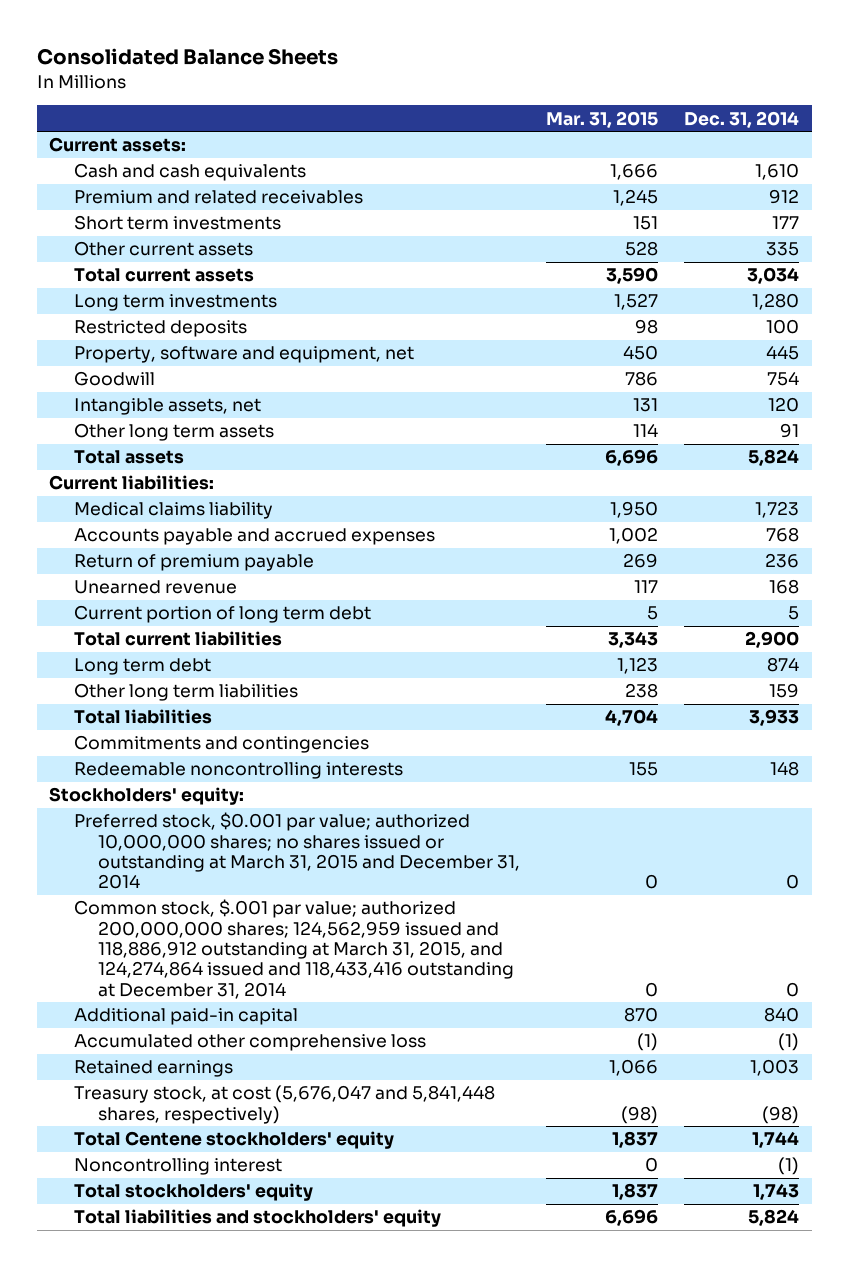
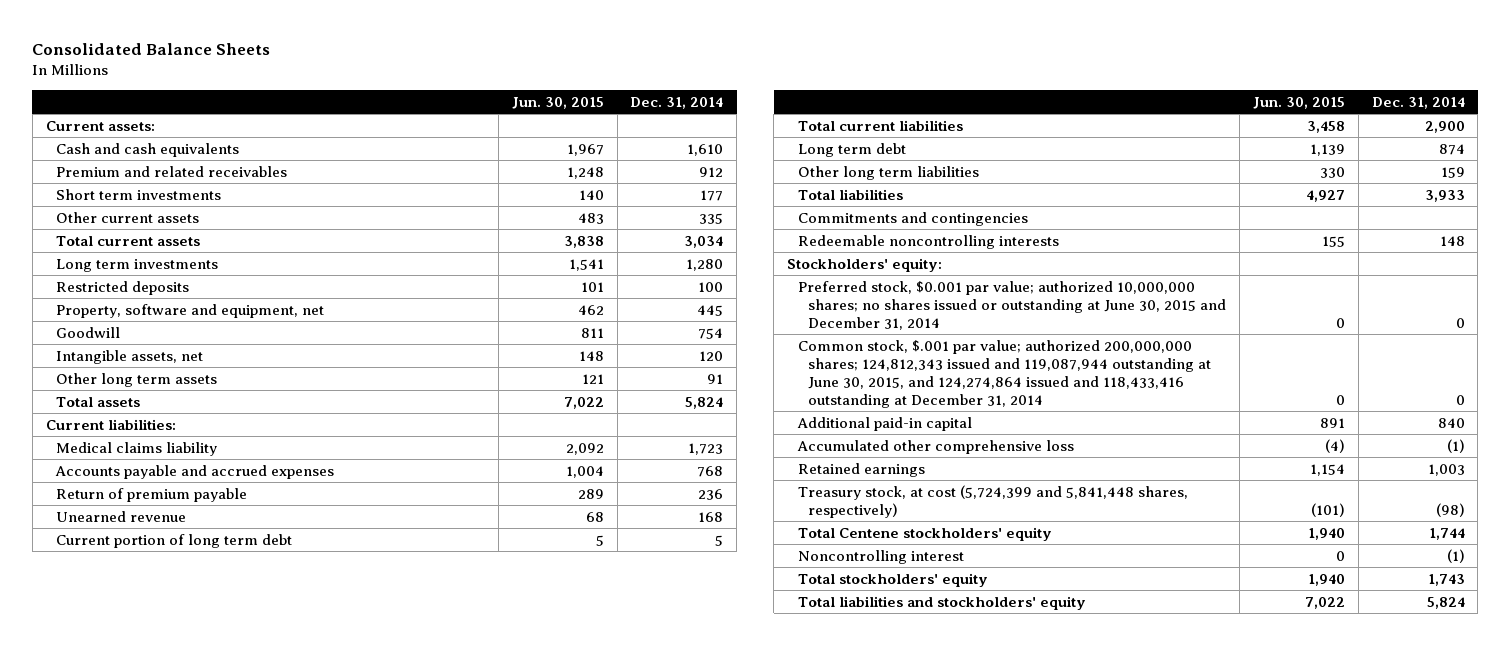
[546,110,659,128] Mar. 31, 2015 -> none
none -> [511,96,604,109] Jun. 30, 2015
[73,812,521,890] Preferred stock, $0.001 par value; authorized 10,000,000 shares; no shares issued or outstanding at March 31, 2015 and December 31, 2014 -> [797,280,1227,330] Preferred stock, $0.001 par value; authorized 10,000,000 shares; no shares issued or outstanding at June 30, 2015 and December 31, 2014
[73,899,515,999] Common stock, $.001 par value; authorized 200,000,000 shares; 124,562,959 issued and 118,886,912 outstanding at March 31, 2015, and 124,274,864 issued and 118,433,416 outstanding at December 31, 2014 -> [797,339,1212,408] Common stock, $.001 par value; authorized 200,000,000 shares; 124,812,343 issued and 119,087,944 outstanding at June 30, 2015, and 124,274,864 issued and 118,433,416 outstanding at December 31, 2014
[73,1085,495,1124] Treasury stock, at cost (5,676,047 and 5,841,448 shares, respectively) -> [797,484,1188,518] Treasury stock, at cost (5,724,399 and 5,841,448 shares, respectively)

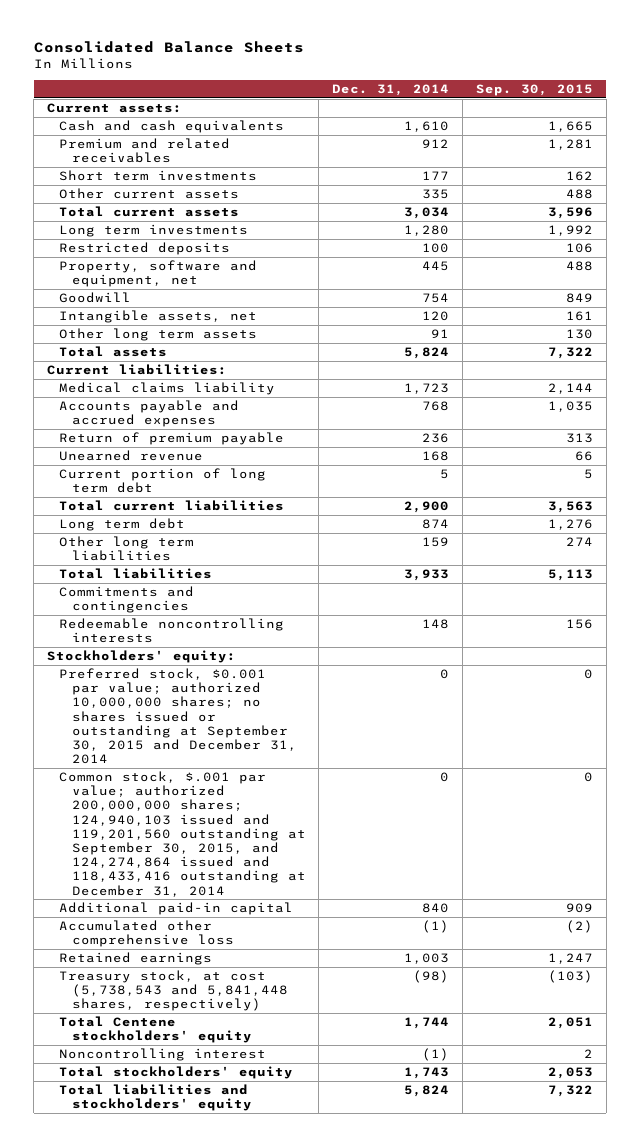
[511,96,604,109] Jun. 30, 2015 -> none
none -> [475,83,593,96] Sep. 30, 2015
[797,280,1227,330] Preferred stock, $0.001 par value; authorized 10,000,000 shares; no shares issued or outstanding at June 30, 2015 and December 31, 2014 -> [59,668,297,765] Preferred stock, $0.001 par value; authorized 10,000,000 shares; no shares issued or outstanding at September 30, 2015 and December 31, 2014
[797,339,1212,408] Common stock, $.001 par value; authorized 200,000,000 shares; 124,812,343 issued and 119,087,944 outstanding at June 30, 2015, and 124,274,864 issued and 118,433,416 outstanding at December 31, 2014 -> [59,771,306,897] Common stock, $.001 par value; authorized 200,000,000 shares; 124,940,103 issued and 119,201,560 outstanding at September 30, 2015, and 124,274,864 issued and 118,433,416 outstanding at December 31, 2014
[797,484,1188,518] Treasury stock, at cost (5,724,399 and 5,841,448 shares, respectively) -> [59,970,288,1012] Treasury stock, at cost (5,738,543 and 5,841,448 shares, respectively)

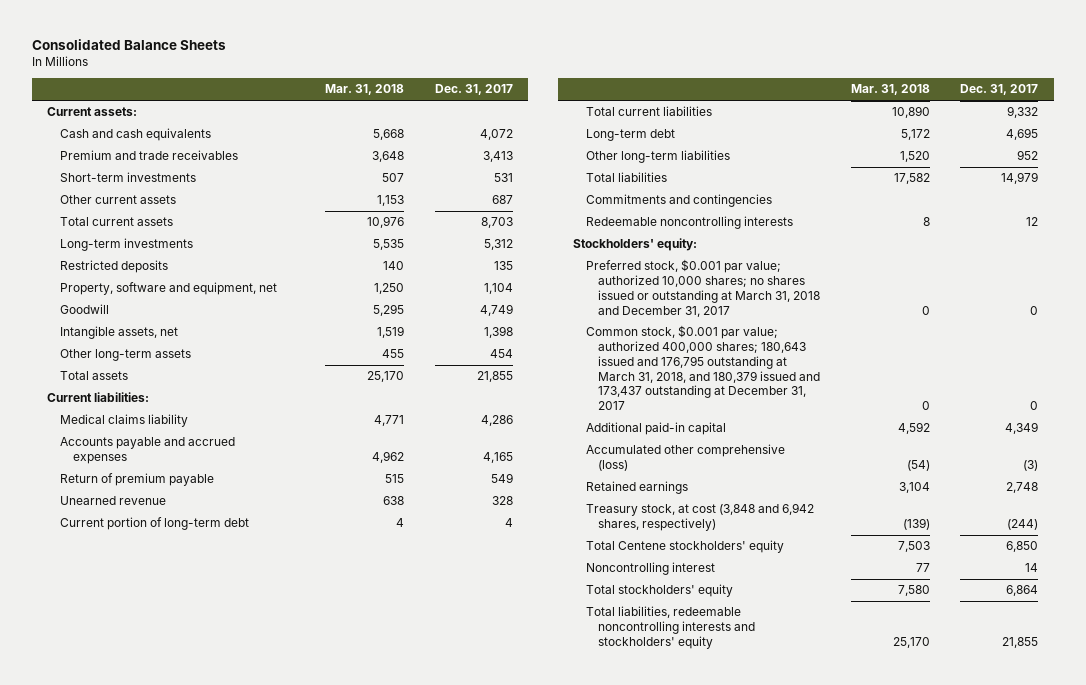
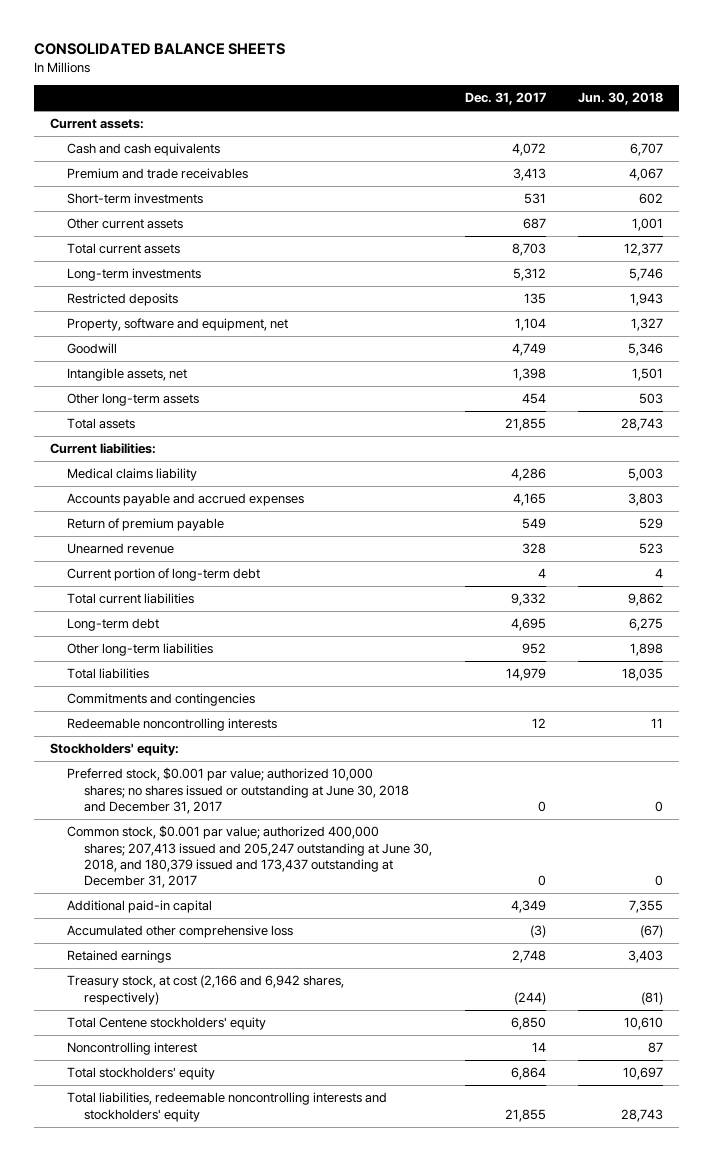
[32,39,227,51] Consolidated Balance Sheets -> [34,43,286,56] CONSOLIDATED BALANCE SHEETS
[325,84,405,96] Mar. 31, 2018 -> none
none -> [577,92,663,106] Jun. 30, 2018
[585,259,821,317] Preferred stock, $0.001 par value; authorized 10,000 shares; no shares issued or outstanding at March 31, 2018 and December 31, 2017 -> [67,767,410,815] Preferred stock, $0.001 par value; authorized 10,000 shares; no shares issued or outstanding at June 30, 2018 and December 31, 2017
[585,325,821,411] Common stock, $0.001 par value; authorized 400,000 shares; 180,643 issued and 176,795 outstanding at March 31, 2018, and 180,379 issued and 173,437 outstanding at December 31, 2017 -> [67,825,433,889] Common stock, $0.001 par value; authorized 400,000 shares; 207,413 issued and 205,247 outstanding at June 30, 2018, and 180,379 issued and 173,437 outstanding at December 31, 2017
[585,444,785,472] Accumulated other comprehensive (loss) -> [67,925,294,939] Accumulated other comprehensive loss
[585,503,814,532] Treasury stock, at cost (3,848 and 6,942 shares, respectively) -> [67,975,345,1005] Treasury stock, at cost (2,166 and 6,942 shares, respectively)

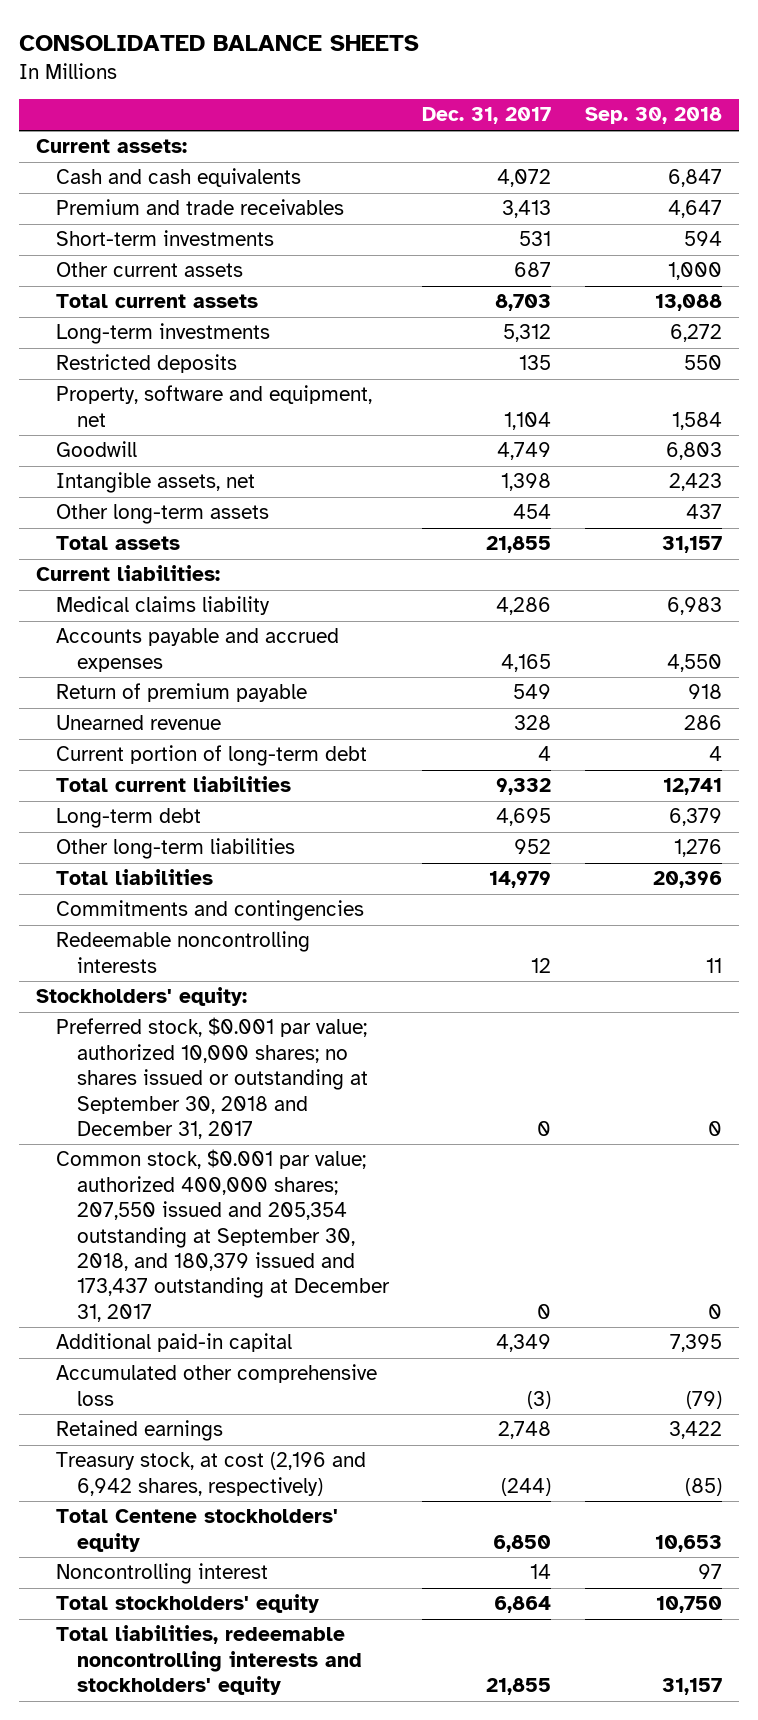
[577,92,663,106] Jun. 30, 2018 -> none
none -> [584,107,722,125] Sep. 30, 2018
[67,767,410,815] Preferred stock, $0.001 par value; authorized 10,000 shares; no shares issued or outstanding at June 30, 2018 and December 31, 2017 -> [56,1017,368,1139] Preferred stock, $0.001 par value; authorized 10,000 shares; no shares issued or outstanding at September 30, 2018 and December 31, 2017
[67,825,433,889] Common stock, $0.001 par value; authorized 400,000 shares; 207,413 issued and 205,247 outstanding at June 30, 2018, and 180,379 issued and 173,437 outstanding at December 31, 2017 -> [56,1149,390,1322] Common stock, $0.001 par value; authorized 400,000 shares; 207,550 issued and 205,354 outstanding at September 30, 2018, and 180,379 issued and 173,437 outstanding at December 31, 2017
[67,975,345,1005] Treasury stock, at cost (2,166 and 6,942 shares, respectively) -> [56,1452,367,1496] Treasury stock, at cost (2,196 and 6,942 shares, respectively)

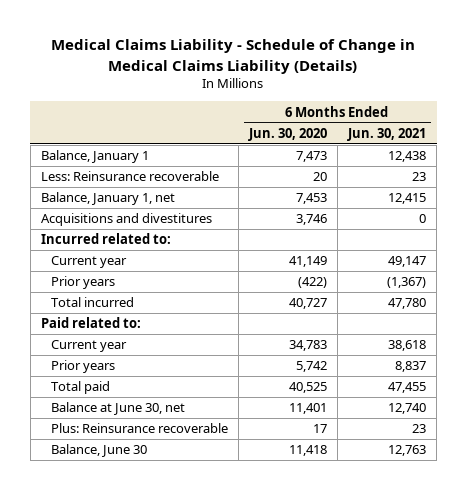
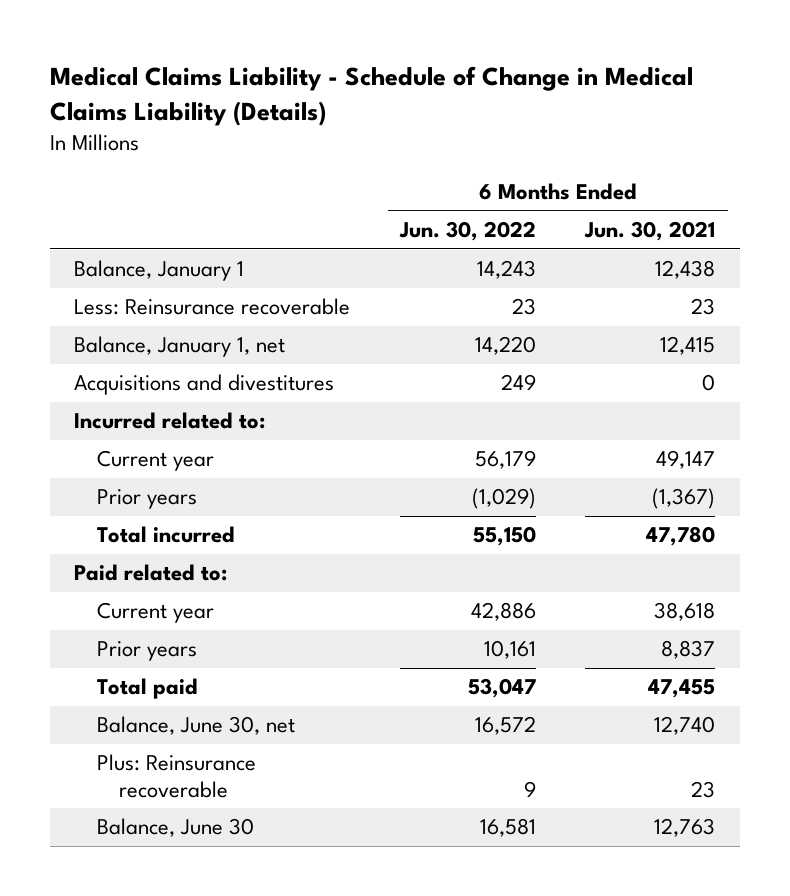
[247,127,327,141] Jun. 30, 2020 -> none
none -> [398,220,536,241] Jun. 30, 2022
[50,402,185,416] Balance at June 30, net -> [96,716,295,736] Balance, June 30, net

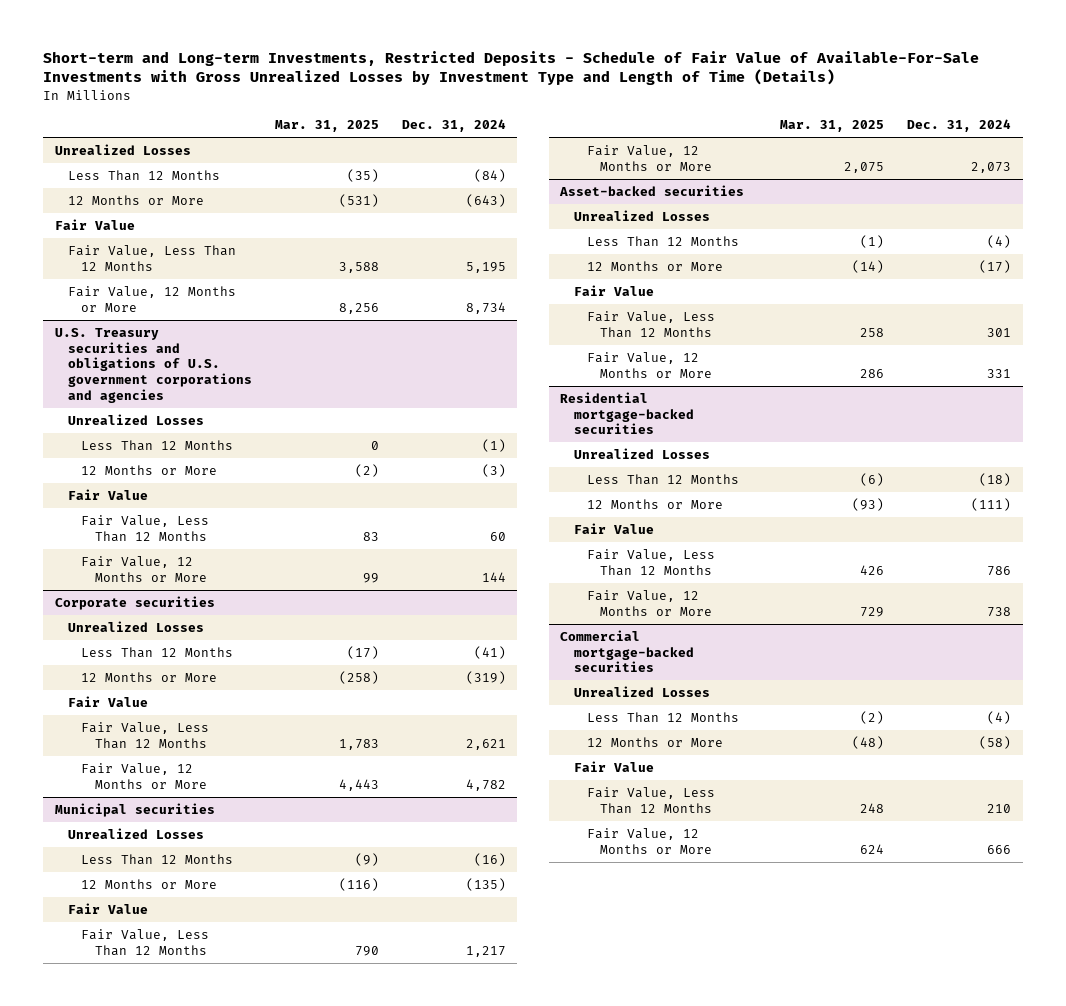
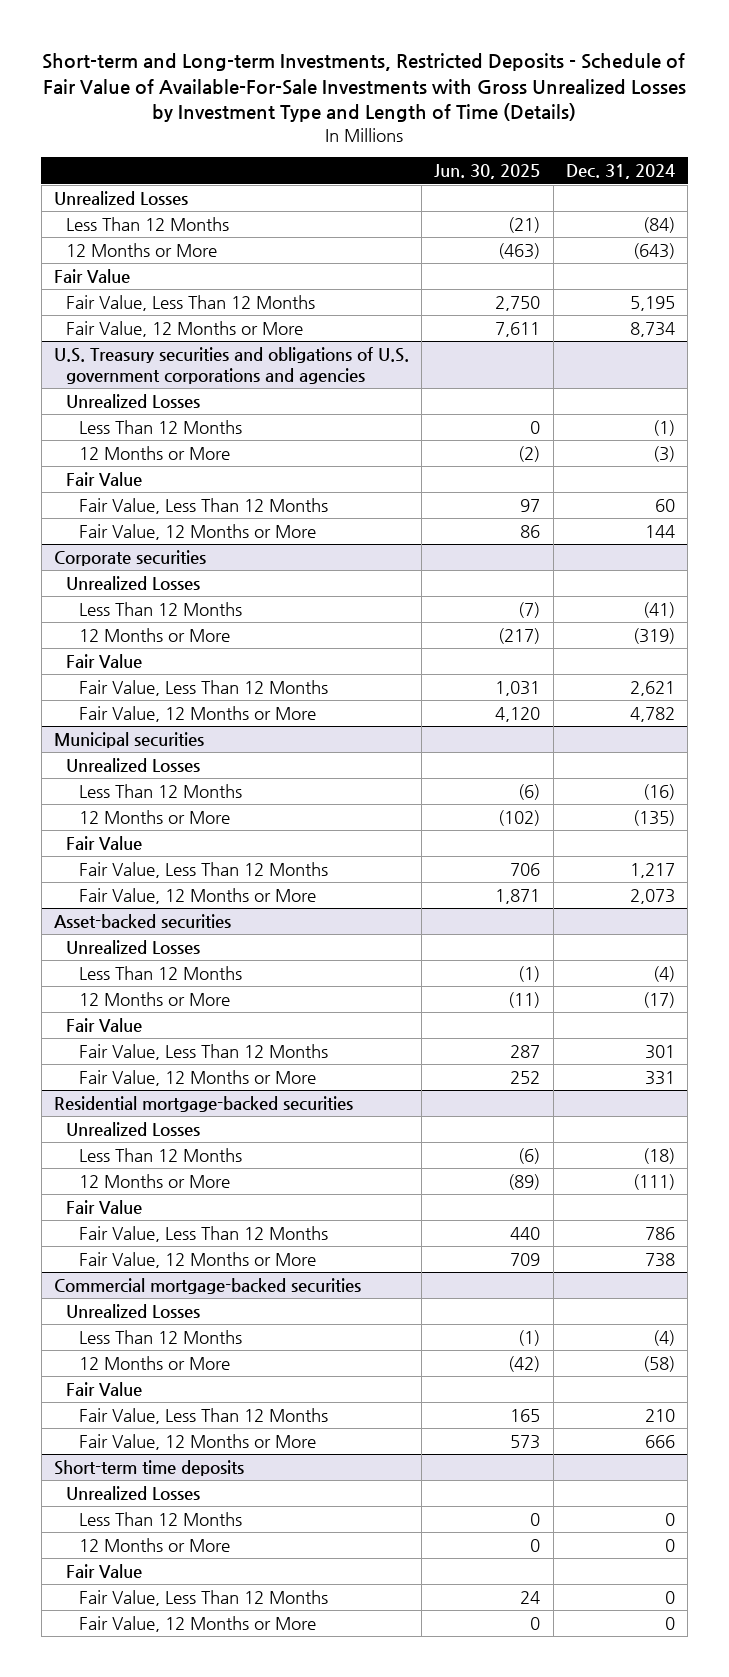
[274,120,379,133] Mar. 31, 2025 -> none
none -> [434,164,541,180] Jun. 30, 2025
none -> [53,1459,244,1476] Short-term time deposits
none -> [66,1485,201,1500] Unrealized Losses
none -> [78,1511,242,1526] Less Than 12 Months
none -> [78,1537,230,1552] 12 Months or More
none -> [66,1563,143,1578] Fair Value
none -> [78,1589,328,1606] Fair Value, Less Than 12 Months
none -> [78,1615,316,1632] Fair Value, 12 Months or More

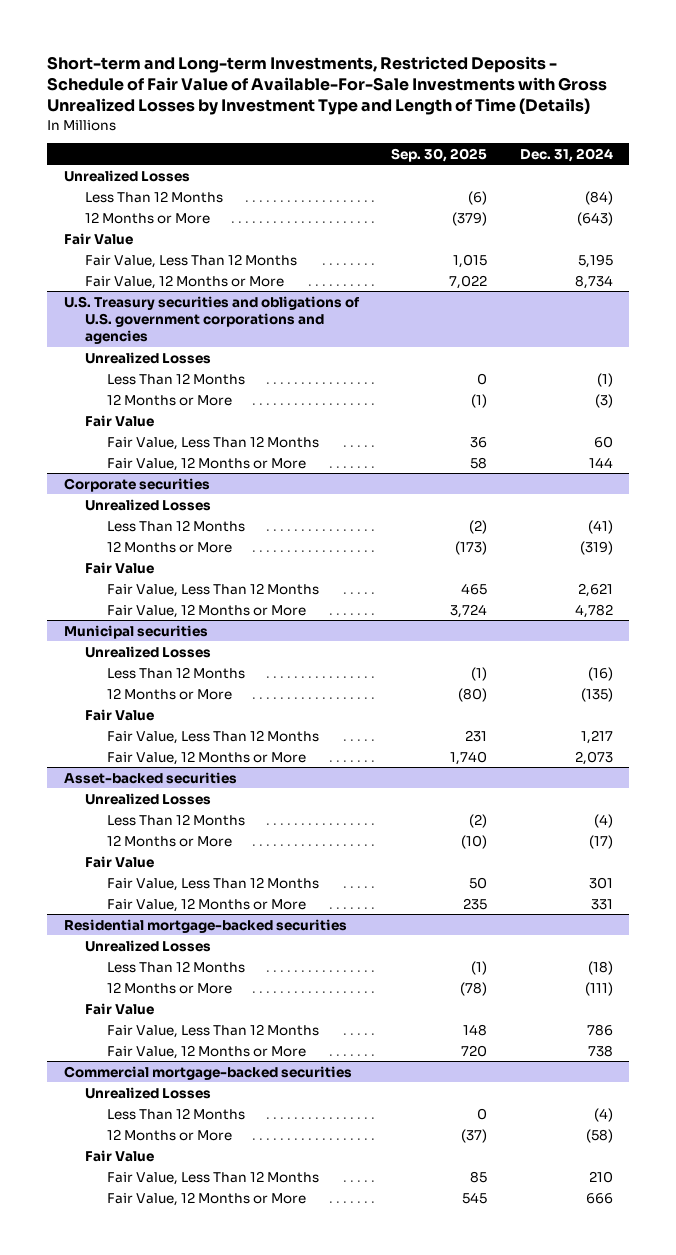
[434,164,541,180] Jun. 30, 2025 -> none
none -> [391,147,488,162] Sep. 30, 2025
[53,1459,244,1476] Short-term time deposits -> none
[66,1485,201,1500] Unrealized Losses -> none
[78,1511,242,1526] Less Than 12 Months -> none
[78,1537,230,1552] 12 Months or More -> none
[66,1563,143,1578] Fair Value -> none
[78,1589,328,1606] Fair Value, Less Than 12 Months -> none
[78,1615,316,1632] Fair Value, 12 Months or More -> none

